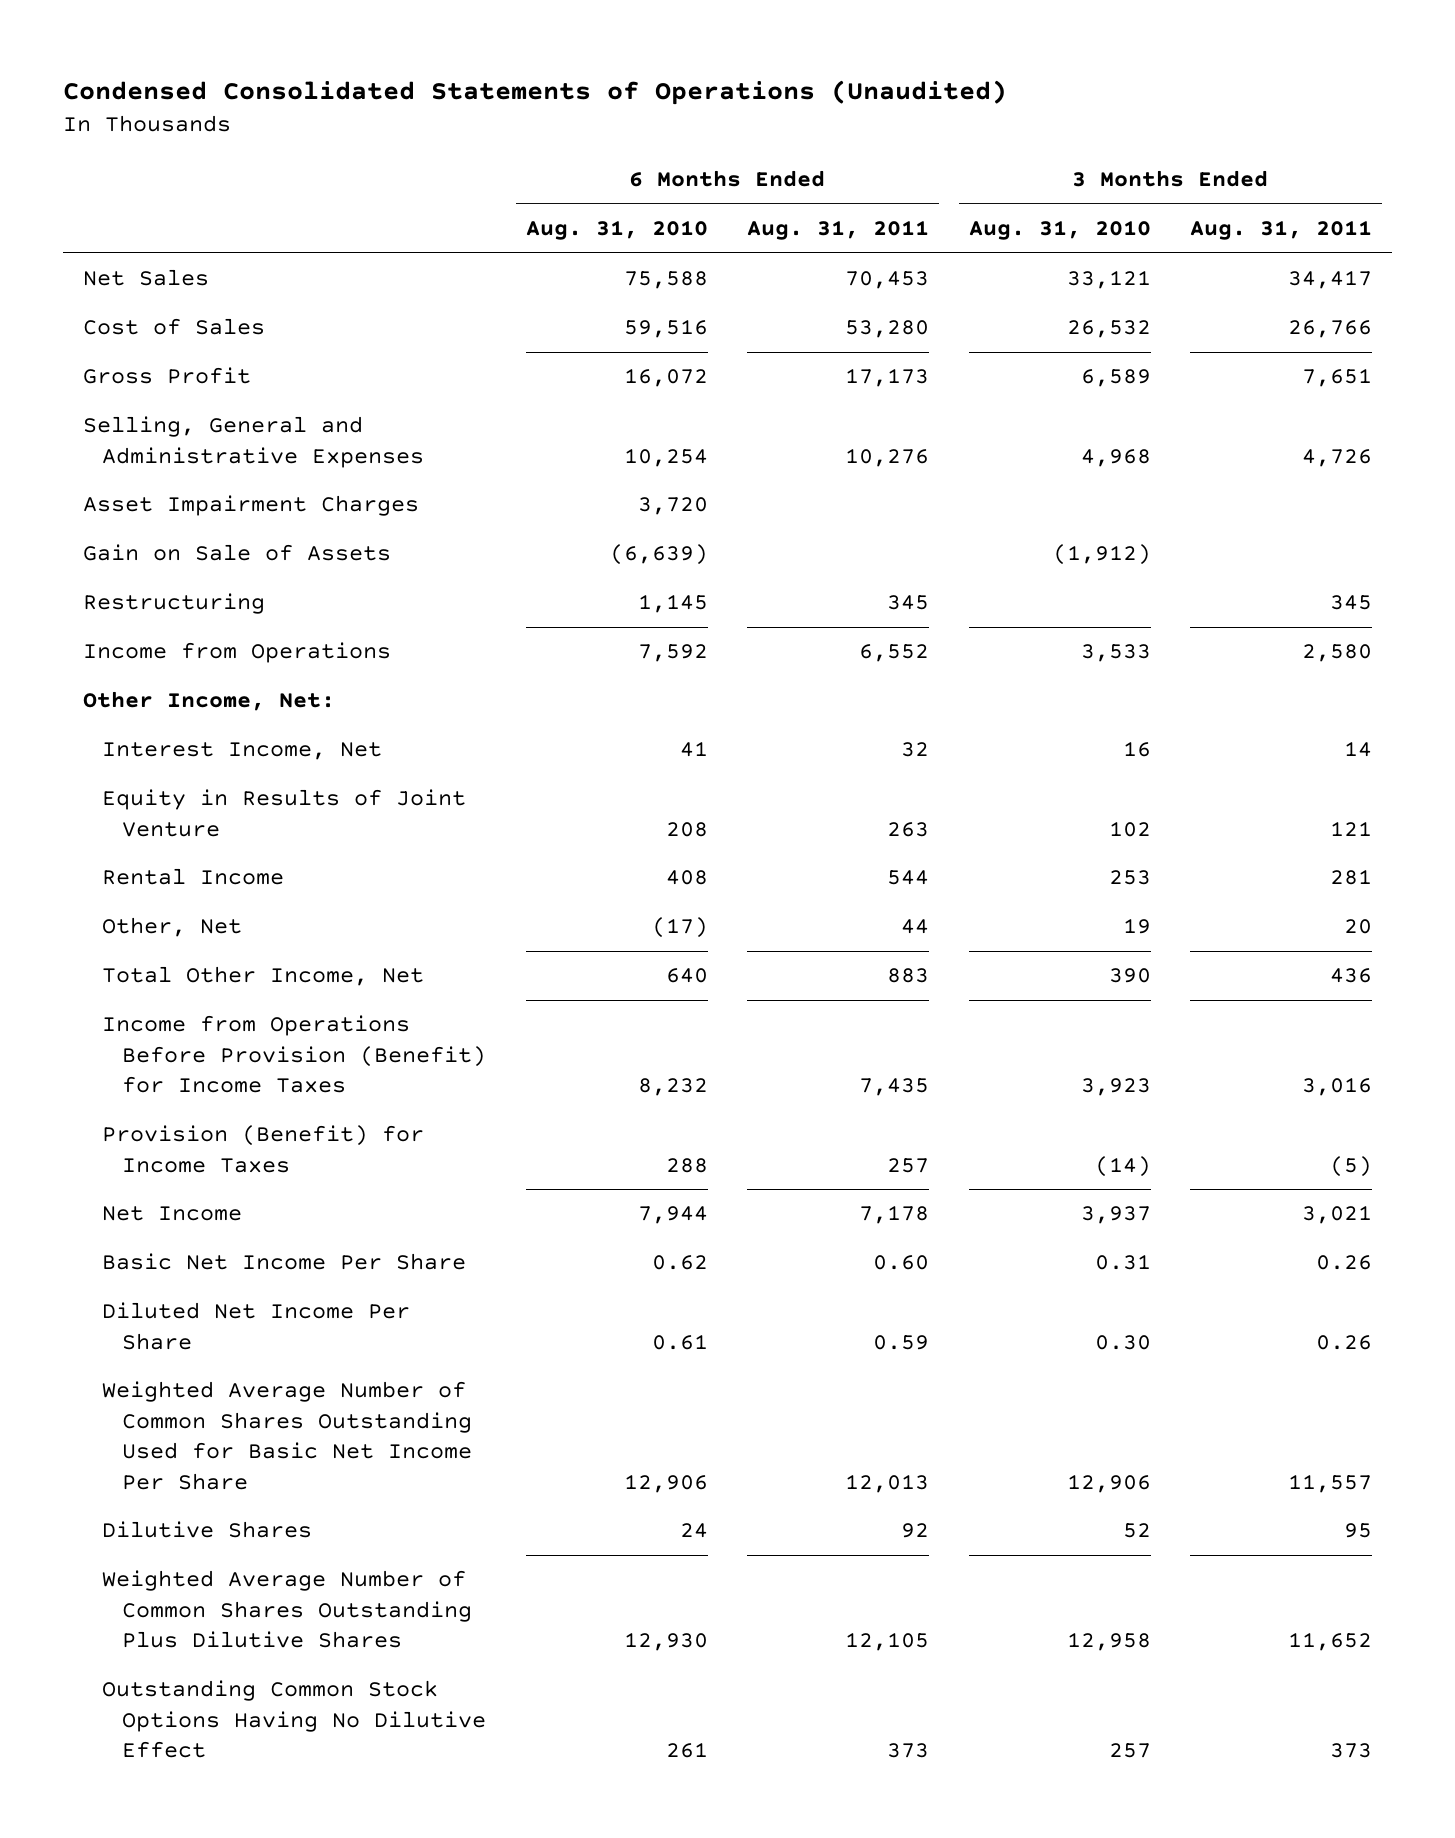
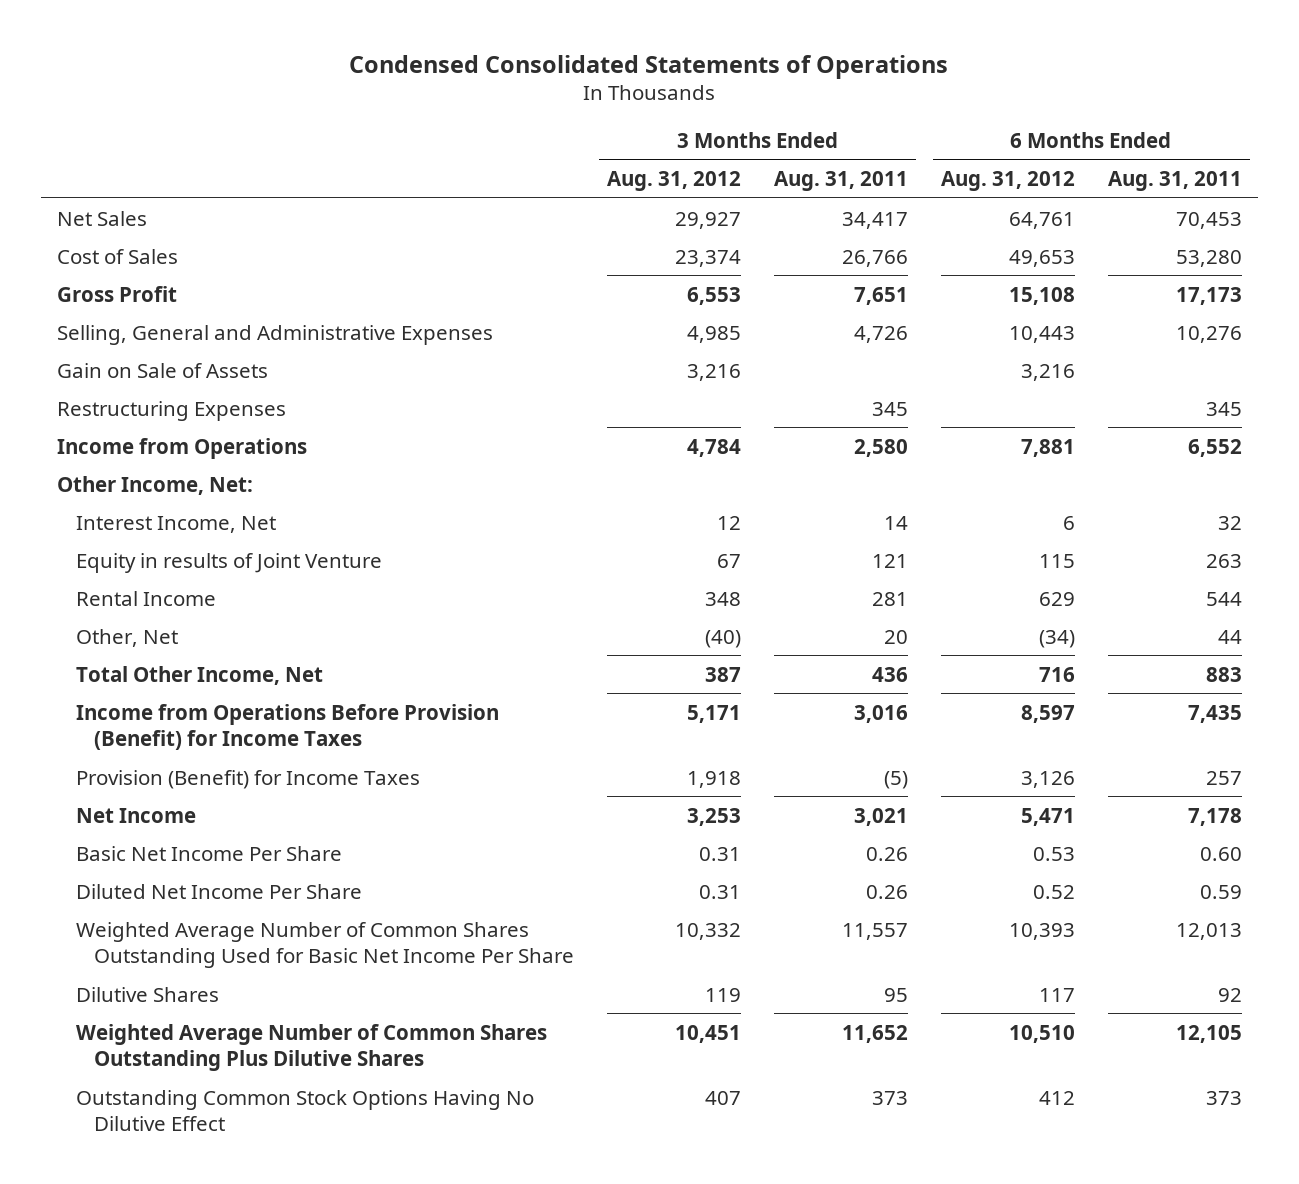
[62,80,1007,106] Condensed Consolidated Statements of Operations (Unaudited) -> [349,54,949,79] Condensed Consolidated Statements of Operations
[525,219,708,240] Aug. 31, 2010 -> none
[968,219,1151,240] Aug. 31, 2010 -> none
none -> [607,170,742,191] Aug. 31, 2012
none -> [940,170,1075,191] Aug. 31, 2012
[82,495,419,517] Asset Impairment Charges -> none
[82,593,265,615] Restructuring -> [57,400,287,421] Restructuring Expenses
[102,789,467,837] Equity in Results of Joint Venture -> [75,552,382,573] Equity in results of Joint Venture

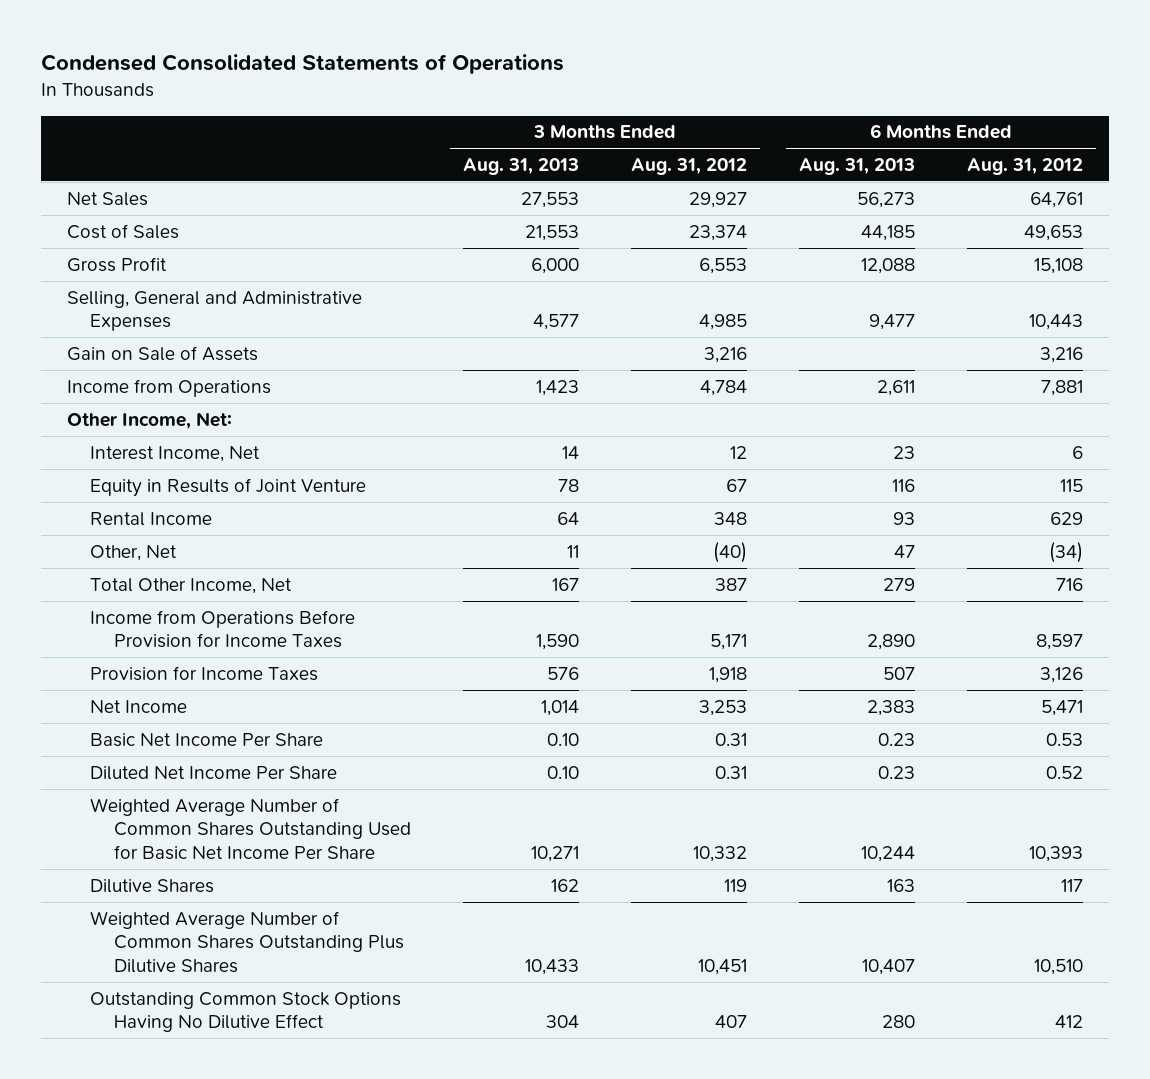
[774,170,909,191] Aug. 31, 2011 -> none
[1107,170,1242,191] Aug. 31, 2011 -> none
none -> [463,157,580,175] Aug. 31, 2013
none -> [799,157,916,175] Aug. 31, 2013
[57,400,287,421] Restructuring Expenses -> none
[75,552,382,573] Equity in results of Joint Venture -> [90,477,367,497] Equity in Results of Joint Venture
[75,703,499,750] Income from Operations Before Provision (Benefit) for Income Taxes -> [90,609,356,649] Income from Operations Before Provision for Income Taxes
[75,769,420,789] Provision (Benefit) for Income Taxes -> [90,665,319,681] Provision for Income Taxes

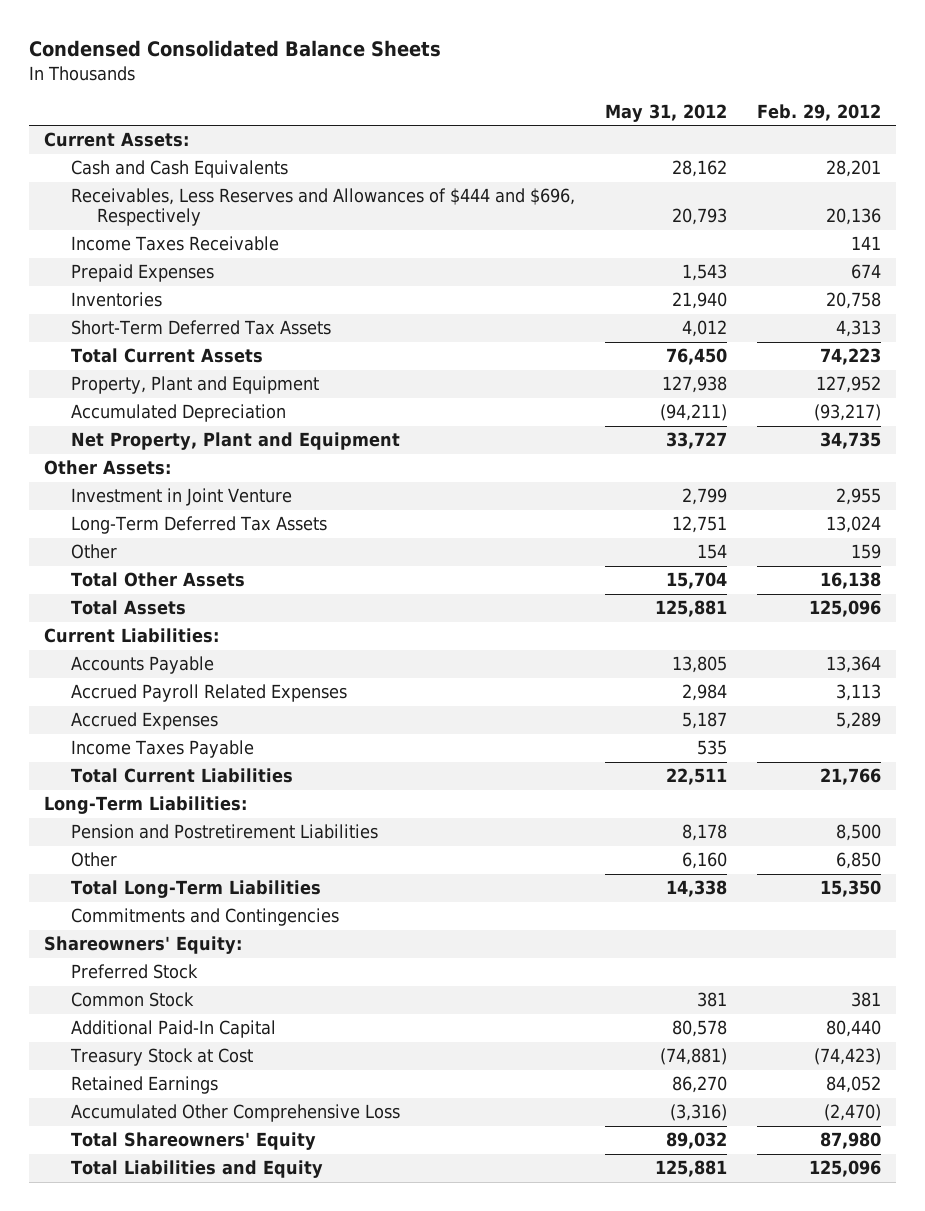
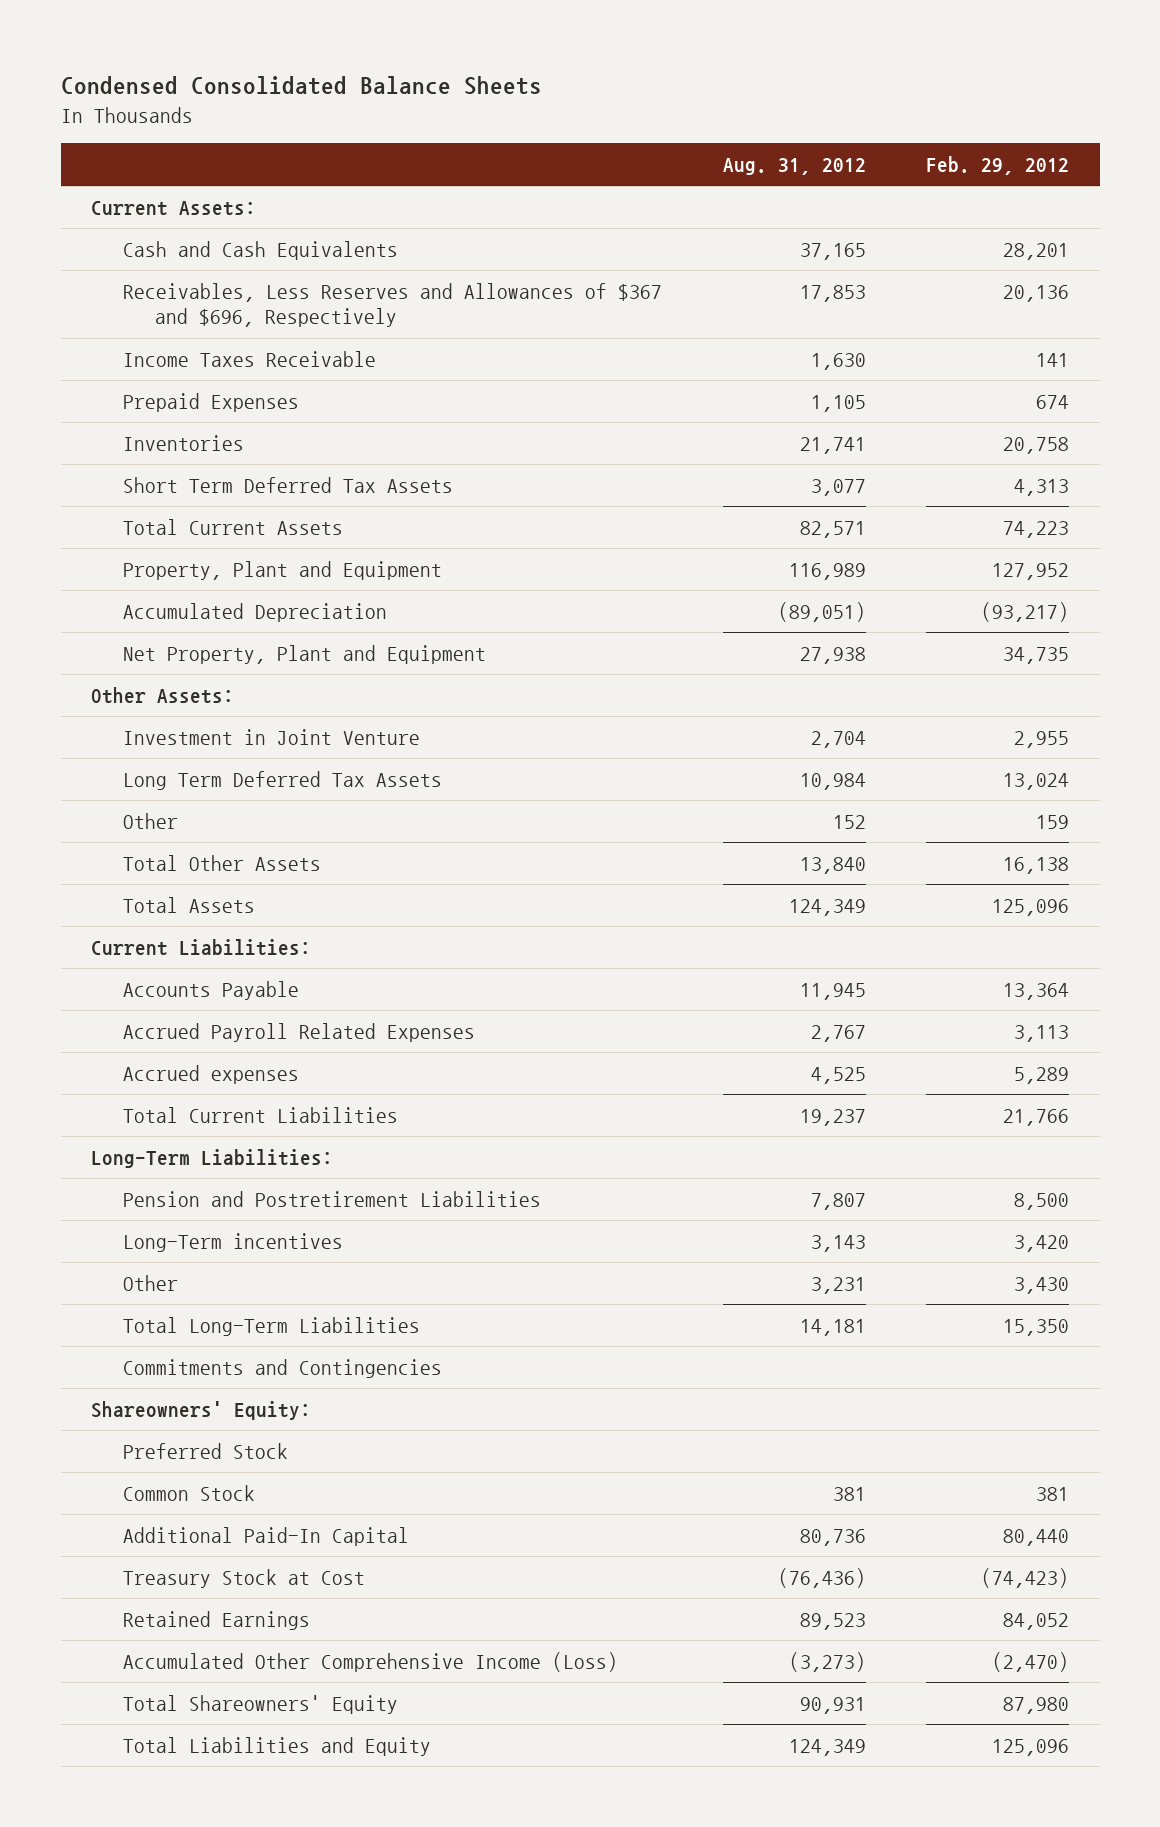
[604,103,727,122] May 31, 2012 -> none
none -> [722,158,866,176] Aug. 31, 2012
[70,188,575,227] Receivables, Less Reserves and Allowances of $444 and $696, Respectively -> [123,282,663,328] Receivables, Less Reserves and Allowances of $367 and $696, Respectively
[70,320,331,336] Short-Term Deferred Tax Assets -> [123,476,454,493] Short Term Deferred Tax Assets
[70,516,327,535] Long-Term Deferred Tax Assets -> [123,770,443,790] Long Term Deferred Tax Assets
[70,740,254,759] Income Taxes Payable -> none
[70,712,218,731] Accrued Expenses -> [123,1064,300,1084] Accrued expenses
none -> [123,1232,344,1252] Long-Term incentives
[836,852,882,870] 6,850 -> [1014,1276,1070,1294] 3,430
[70,1104,400,1123] Accumulated Other Comprehensive Loss -> [123,1651,619,1672] Accumulated Other Comprehensive Income (Loss)

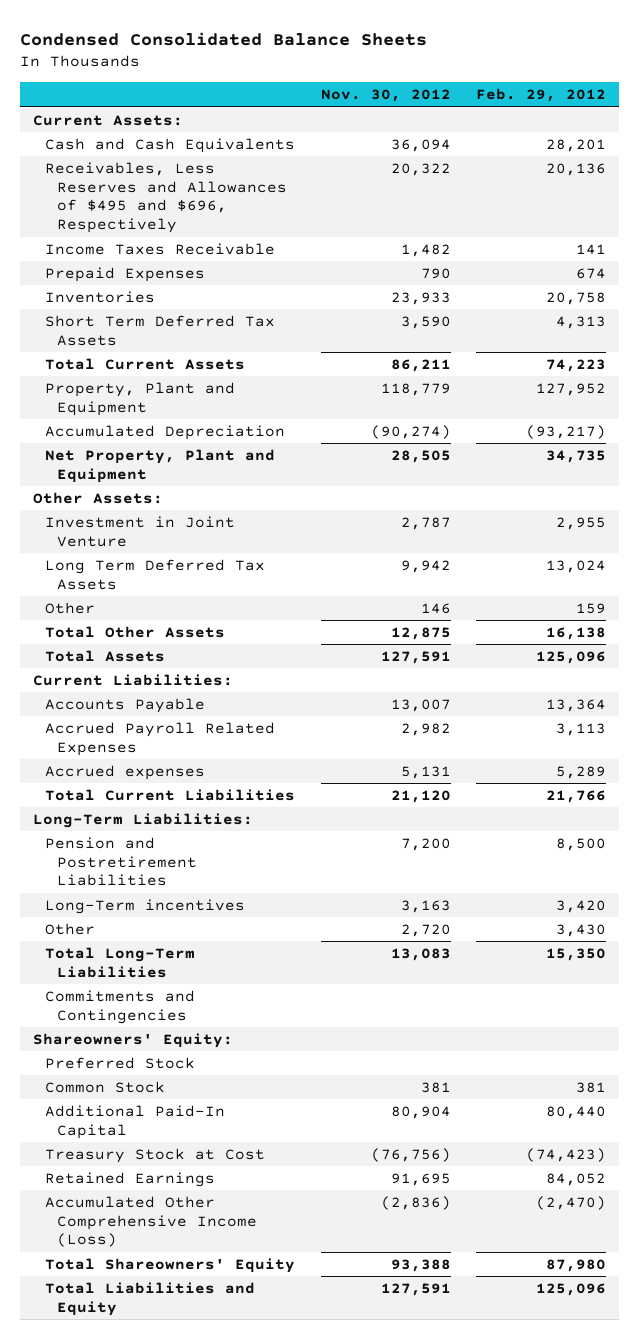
[722,158,866,176] Aug. 31, 2012 -> none
none -> [320,89,451,103] Nov. 30, 2012
[123,282,663,328] Receivables, Less Reserves and Allowances of $367 and $696, Respectively -> [45,161,288,234] Receivables, Less Reserves and Allowances of $495 and $696, Respectively

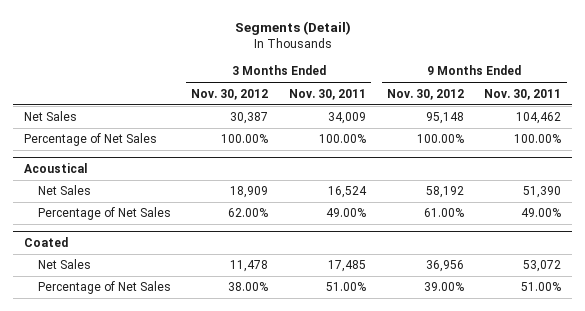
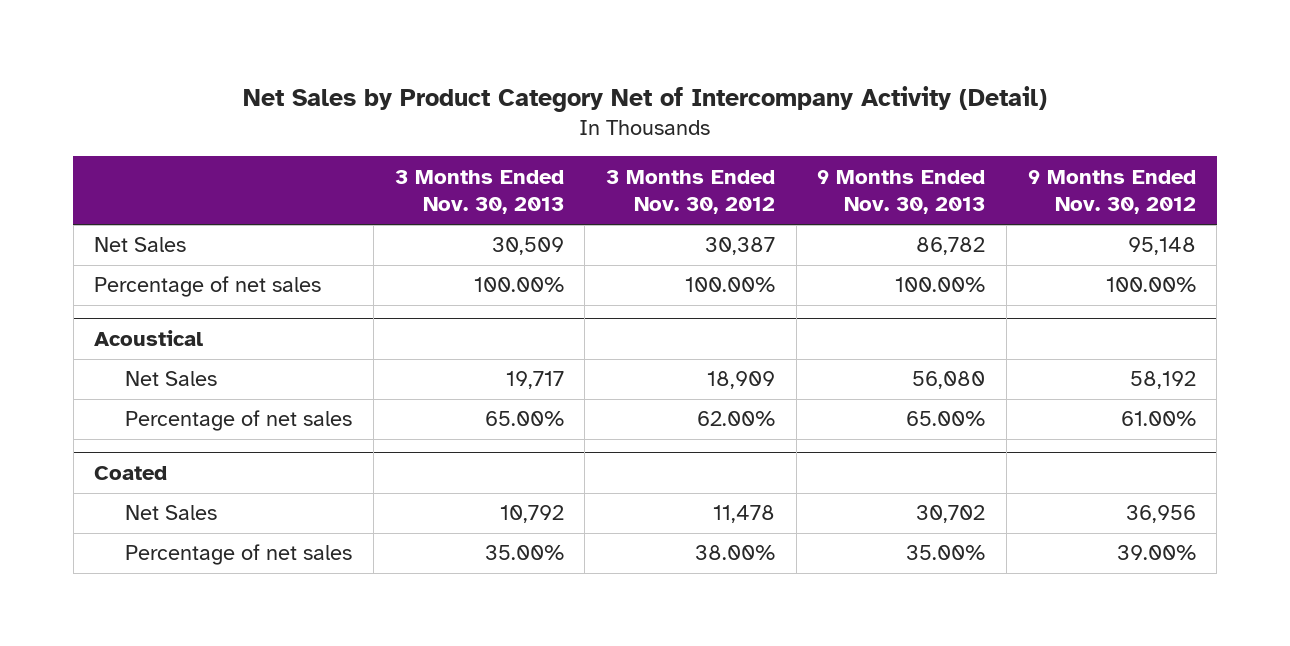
[234,20,351,35] Segments (Detail) -> [242,86,1047,113] Net Sales by Product Category Net of Intercompany Activity (Detail)
[289,88,367,100] Nov. 30, 2011 -> none
[484,88,562,100] Nov. 30, 2011 -> none
none -> [394,169,564,215] 3 Months Ended Nov. 30, 2013
none -> [817,169,986,215] 9 Months Ended Nov. 30, 2013
[23,133,157,147] Percentage of Net Sales -> [94,276,322,298] Percentage of net sales
[37,207,171,221] Percentage of Net Sales -> [125,410,353,432] Percentage of net sales
[37,281,171,295] Percentage of Net Sales -> [125,544,353,566] Percentage of net sales

